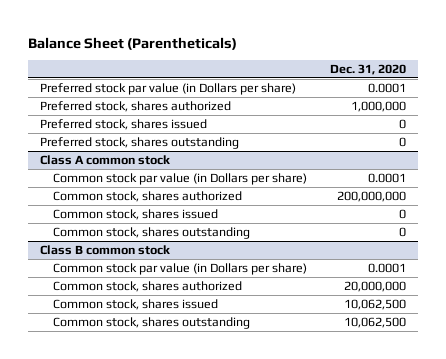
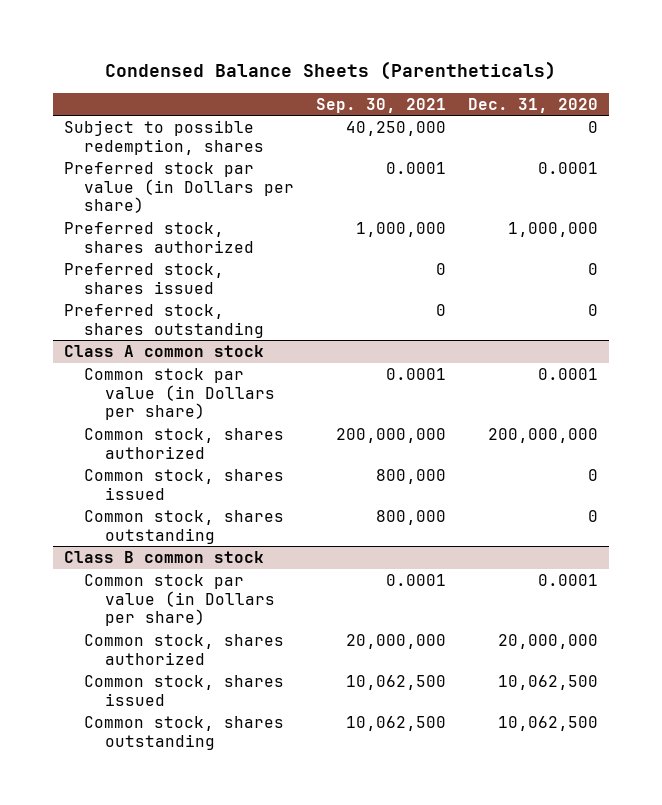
[28,36,238,50] Balance Sheet (Parentheticals) -> [105,61,557,81] Condensed Balance Sheets (Parentheticals)
none -> [316,97,447,113] Sep. 30, 2021
none -> [63,120,265,155] Subject to possible redemption, shares

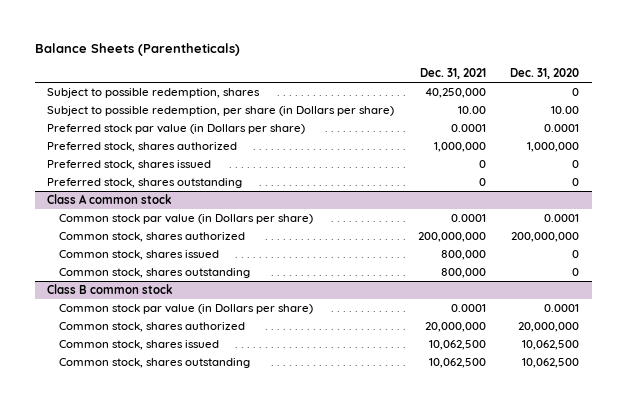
[105,61,557,81] Condensed Balance Sheets (Parentheticals) -> [34,42,240,56] Balance Sheets (Parentheticals)
[316,97,447,113] Sep. 30, 2021 -> none
none -> [420,68,487,80] Dec. 31, 2021
none -> [46,106,394,117] Subject to possible redemption, per share (in Dollars per share)

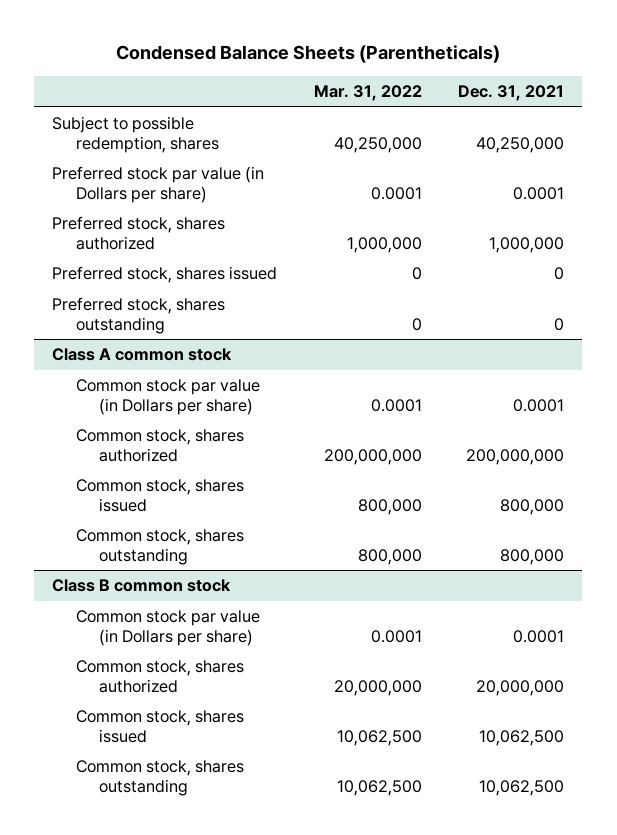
[34,42,240,56] Balance Sheets (Parentheticals) -> [116,45,501,64] Condensed Balance Sheets (Parentheticals)
[510,68,580,80] Dec. 31, 2020 -> none
none -> [313,84,422,101] Mar. 31, 2022
[46,106,394,117] Subject to possible redemption, per share (in Dollars per share) -> none

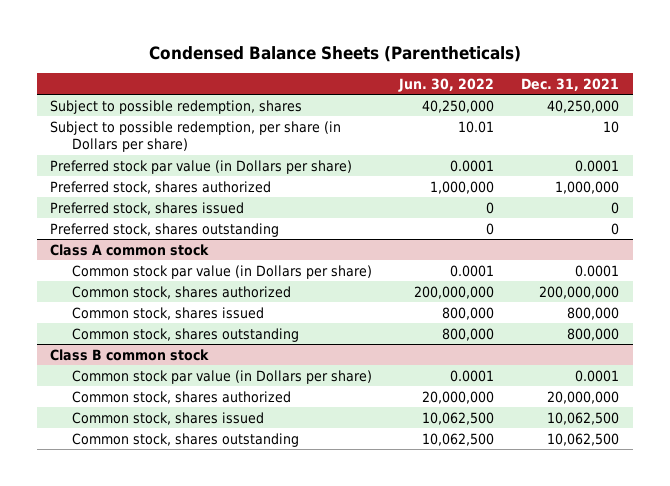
[313,84,422,101] Mar. 31, 2022 -> none
none -> [398,77,495,92] Jun. 30, 2022
none -> [50,120,342,153] Subject to possible redemption, per share (in Dollars per share)

